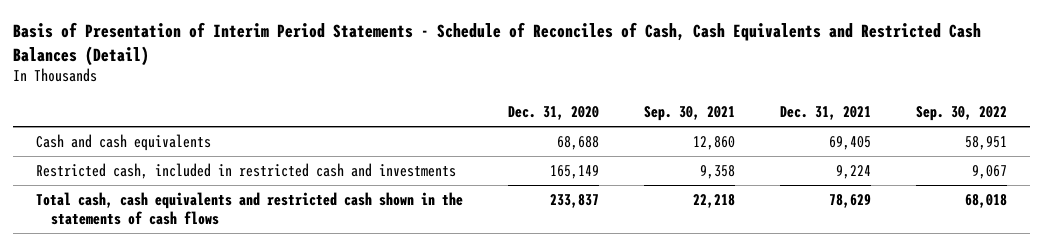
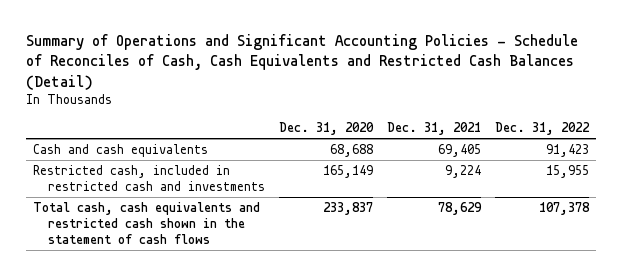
[13,22,982,66] Basis of Presentation of Interim Period Statements - Schedule of Reconciles of Cash, Cash Equivalents and Restricted Cash Balances (Detail) -> [25,33,578,90] Summary of Operations and Significant Accounting Policies - Schedule of Reconciles of Cash, Cash Equivalents and Restricted Cash Balances (Detail)
[643,105,735,121] Sep. 30, 2021 -> none
[916,105,1008,121] Sep. 30, 2022 -> none
none -> [495,122,591,136] Dec. 31, 2022
[35,192,463,225] Total cash, cash equivalents and restricted cash shown in the statements of cash flows -> [32,201,260,244] Total cash, cash equivalents and restricted cash shown in the statement of cash flows

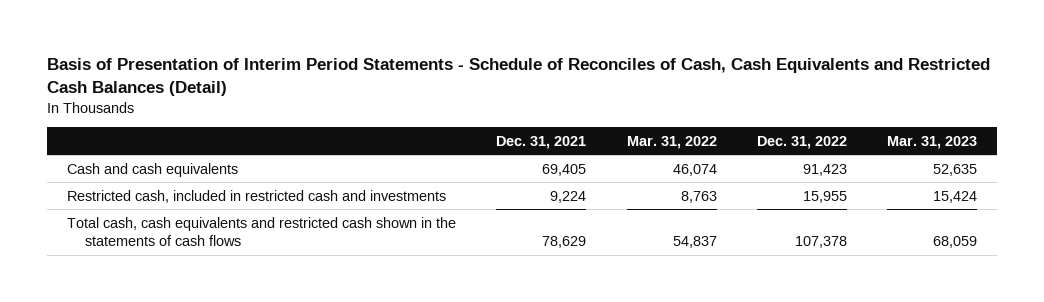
[25,33,578,90] Summary of Operations and Significant Accounting Policies - Schedule of Reconciles of Cash, Cash Equivalents and Restricted Cash Balances (Detail) -> [47,57,991,96] Basis of Presentation of Interim Period Statements - Schedule of Reconciles of Cash, Cash Equivalents and Restricted Cash Balances (Detail)
[278,122,374,136] Dec. 31, 2020 -> none
none -> [626,135,717,149] Mar. 31, 2022
none -> [887,135,978,149] Mar. 31, 2023
[32,201,260,244] Total cash, cash equivalents and restricted cash shown in the statement of cash flows -> [67,216,457,247] Total cash, cash equivalents and restricted cash shown in the statements of cash flows

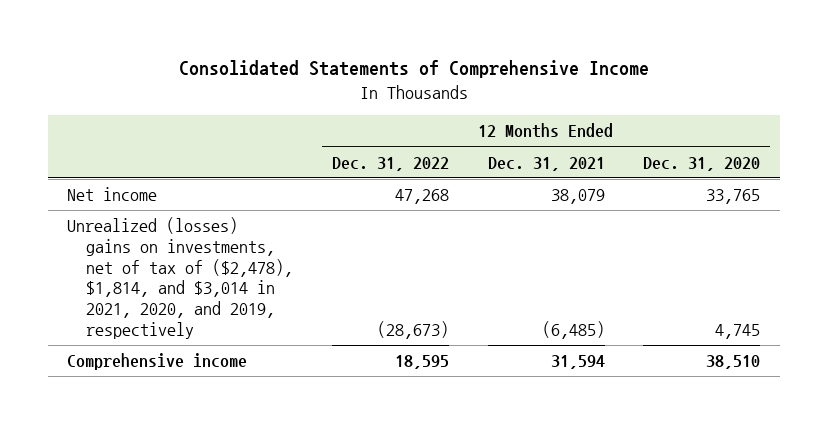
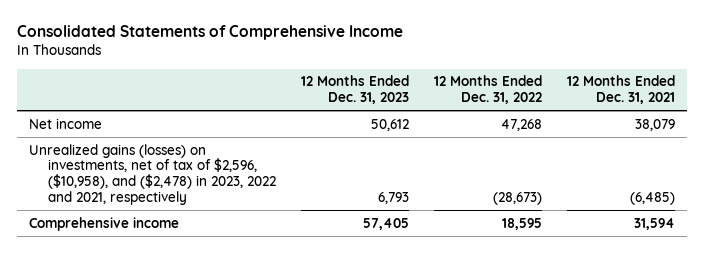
[643,156,761,171] Dec. 31, 2020 -> none
none -> [301,75,410,105] 12 Months Ended Dec. 31, 2023
[67,217,293,339] Unrealized (losses) gains on investments, net of tax of ($2,478), $1,814, and $3,014 in 2021, 2020, and 2019, respectively -> [29,143,277,205] Unrealized gains (losses) on investments, net of tax of $2,596, ($10,958), and ($2,478) in 2023, 2022 and 2021, respectively

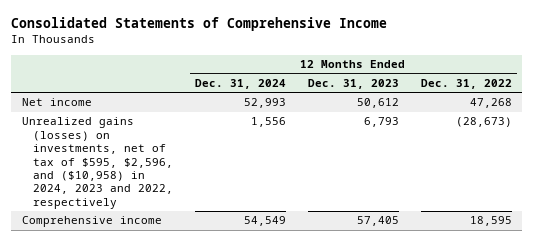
[566,75,675,105] 12 Months Ended Dec. 31, 2021 -> none
none -> [195,78,287,89] Dec. 31, 2024
[29,143,277,205] Unrealized gains (losses) on investments, net of tax of $2,596, ($10,958), and ($2,478) in 2023, 2022 and 2021, respectively -> [21,117,174,209] Unrealized gains (losses) on investments, net of tax of $595, $2,596, and ($10,958) in 2024, 2023 and 2022, respectively

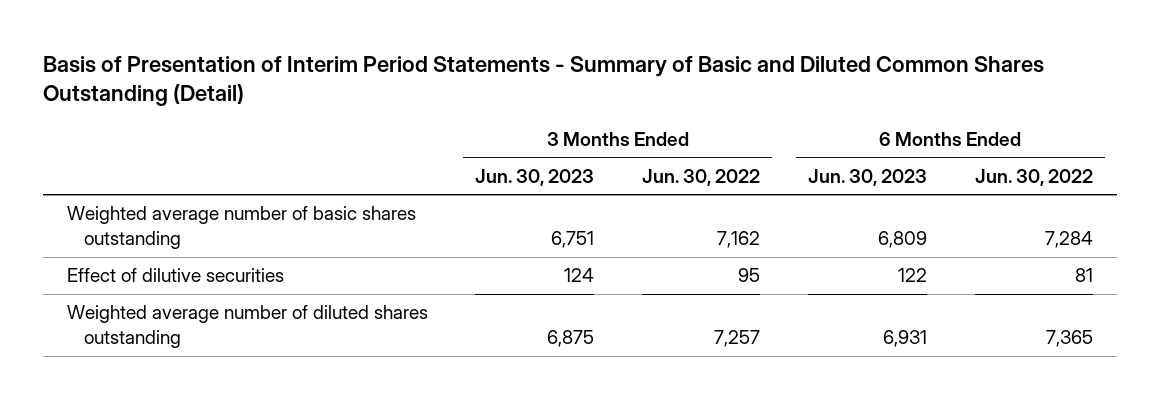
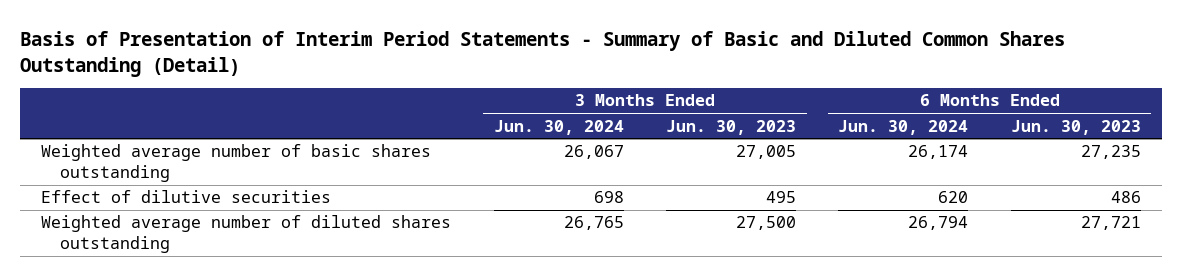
[642,168,761,186] Jun. 30, 2022 -> none
[974,168,1093,186] Jun. 30, 2022 -> none
none -> [493,119,624,135] Jun. 30, 2024
none -> [838,119,969,135] Jun. 30, 2024
[551,230,595,248] 6,751 -> [736,145,797,160] 27,005
[877,230,927,248] 6,809 -> [1080,145,1141,160] 27,235
[564,268,595,283] 124 -> [766,191,797,204] 495
[897,268,927,283] 122 -> [1110,191,1141,204] 486
[547,329,595,347] 6,875 -> [736,216,797,231] 27,500
[882,329,927,347] 6,931 -> [1080,216,1141,231] 27,721

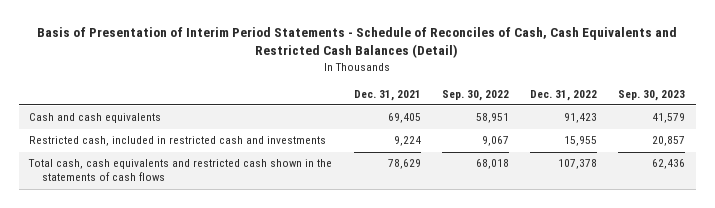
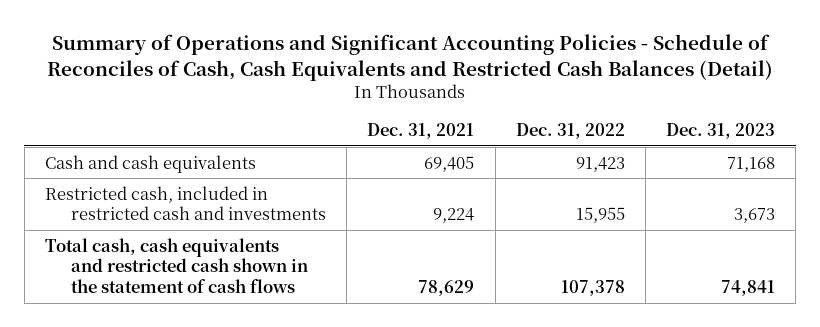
[37,26,678,58] Basis of Presentation of Interim Period Statements - Schedule of Reconciles of Cash, Cash Equivalents and Restricted Cash Balances (Detail) -> [46,33,773,81] Summary of Operations and Significant Accounting Policies - Schedule of Reconciles of Cash, Cash Equivalents and Restricted Cash Balances (Detail)
[441,89,509,101] Sep. 30, 2022 -> none
[618,89,686,101] Sep. 30, 2023 -> none
none -> [665,123,775,140] Dec. 31, 2023
[28,159,333,182] Total cash, cash equivalents and restricted cash shown in the statements of cash flows -> [44,237,309,294] Total cash, cash equivalents and restricted cash shown in the statement of cash flows

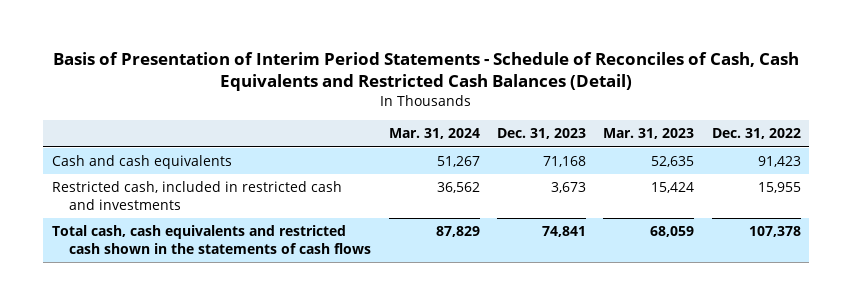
[46,33,773,81] Summary of Operations and Significant Accounting Policies - Schedule of Reconciles of Cash, Cash Equivalents and Restricted Cash Balances (Detail) -> [53,52,800,92] Basis of Presentation of Interim Period Statements - Schedule of Reconciles of Cash, Cash Equivalents and Restricted Cash Balances (Detail)
[367,123,475,140] Dec. 31, 2021 -> none
none -> [388,128,480,140] Mar. 31, 2024
none -> [603,128,695,140] Mar. 31, 2023
[44,237,309,294] Total cash, cash equivalents and restricted cash shown in the statement of cash flows -> [51,225,372,254] Total cash, cash equivalents and restricted cash shown in the statements of cash flows

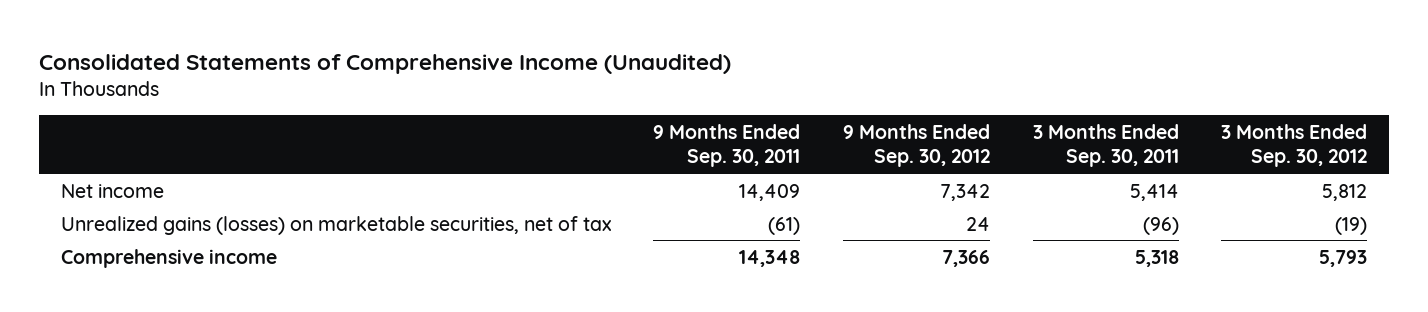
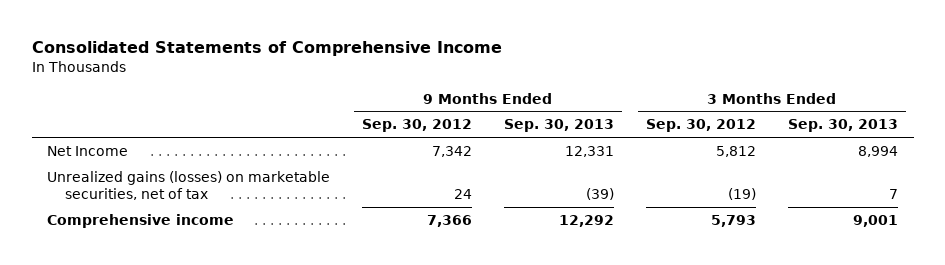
[39,53,732,74] Consolidated Statements of Comprehensive Income (Unaudited) -> [31,41,502,57] Consolidated Statements of Comprehensive Income
[653,123,801,168] 9 Months Ended Sep. 30, 2011 -> none
[1032,123,1179,168] 3 Months Ended Sep. 30, 2011 -> none
none -> [504,119,615,133] Sep. 30, 2013
none -> [787,119,898,133] Sep. 30, 2013
[60,183,164,198] Net income -> [47,145,129,156] Net Income

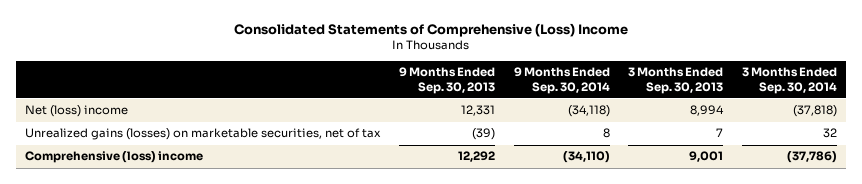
[31,41,502,57] Consolidated Statements of Comprehensive Income -> [234,22,629,37] Consolidated Statements of Comprehensive (Loss) Income
[362,119,473,133] Sep. 30, 2012 -> none
[645,119,756,133] Sep. 30, 2012 -> none
none -> [513,67,610,94] 9 Months Ended Sep. 30, 2014
none -> [741,67,837,94] 3 Months Ended Sep. 30, 2014
[47,145,129,156] Net Income -> [25,105,129,118] Net (loss) income
[47,213,235,228] Comprehensive income -> [25,151,204,164] Comprehensive (loss) income

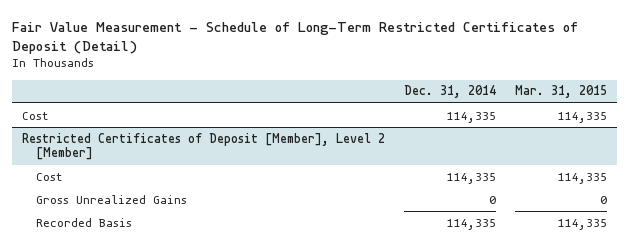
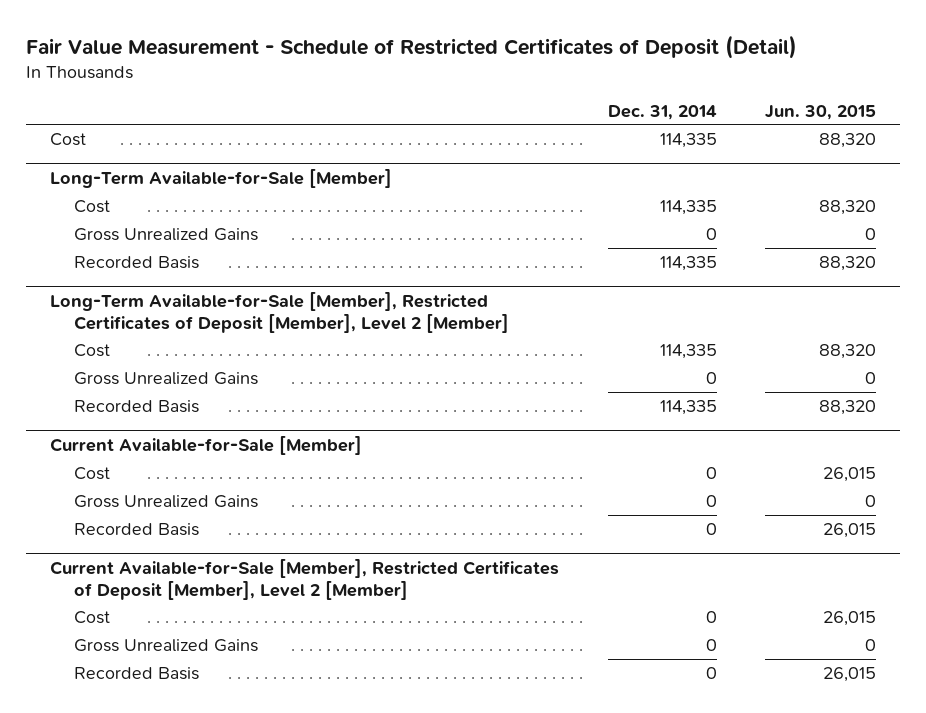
[12,21,579,54] Fair Value Measurement - Schedule of Long-Term Restricted Certificates of Deposit (Detail) -> [25,35,797,60] Fair Value Measurement - Schedule of Restricted Certificates of Deposit (Detail)
[515,85,608,99] Mar. 31, 2015 -> none
none -> [765,104,877,120] Jun. 30, 2015
[21,132,385,161] Restricted Certificates of Deposit [Member], Level 2 [Member] -> none
none -> [50,168,393,188] Long-Term Available-for-Sale [Member]
none -> [50,291,509,333] Long-Term Available-for-Sale [Member], Restricted Certificates of Deposit [Member], Level 2 [Member]
none -> [73,344,110,358] Cost
none -> [73,372,258,386] Gross Unrealized Gains
none -> [73,400,199,414] Recorded Basis
none -> [50,435,363,455] Current Available-for-Sale [Member]
none -> [73,467,110,481] Cost
none -> [73,495,258,509] Gross Unrealized Gains
none -> [73,523,199,537] Recorded Basis
none -> [50,558,560,600] Current Available-for-Sale [Member], Restricted Certificates of Deposit [Member], Level 2 [Member]
none -> [73,611,110,625] Cost
none -> [73,639,258,653] Gross Unrealized Gains
none -> [73,667,199,681] Recorded Basis

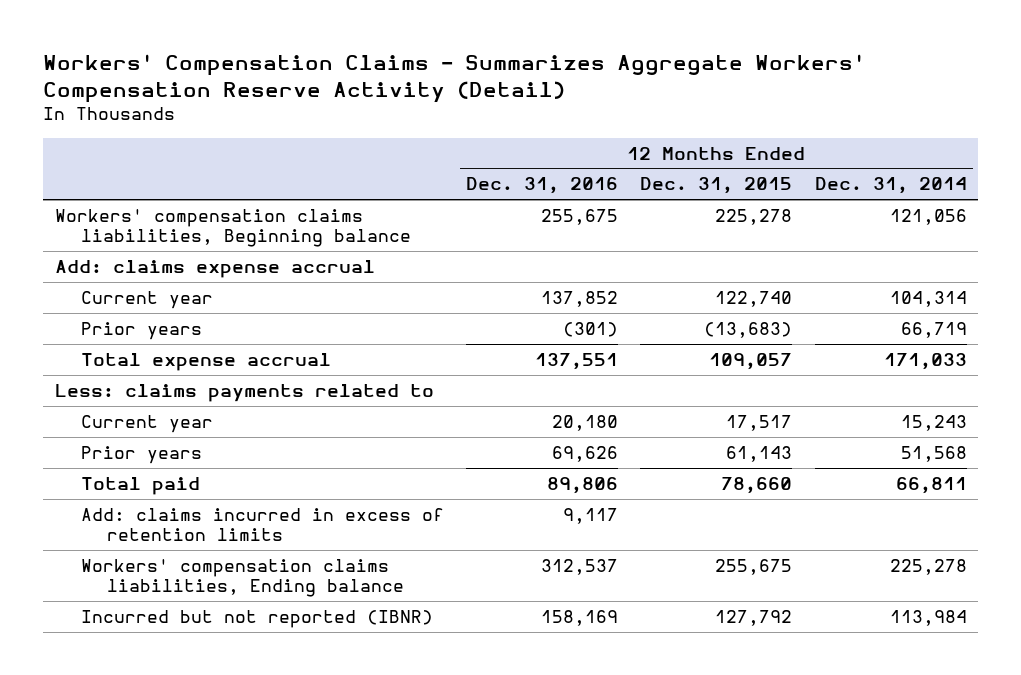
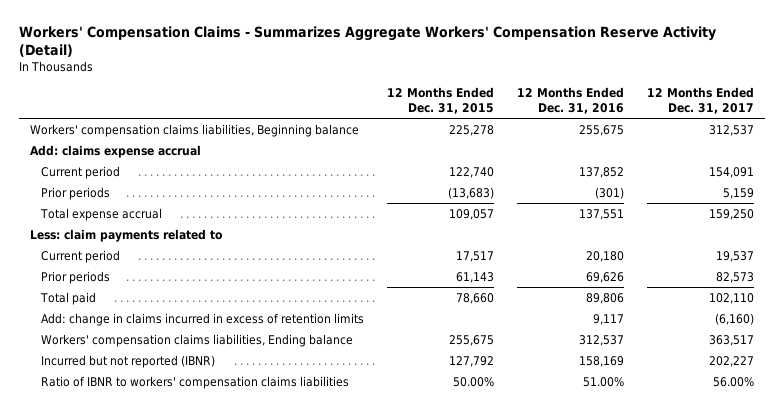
[814,177,967,195] Dec. 31, 2014 -> none
none -> [646,87,754,114] 12 Months Ended Dec. 31, 2017
[80,290,213,309] Current year -> [40,165,120,179] Current period
[80,321,202,340] Prior years -> [40,186,110,200] Prior periods
[54,383,434,402] Less: claims payments related to -> [30,228,223,242] Less: claim payments related to
[80,414,213,433] Current year -> [40,249,120,263] Current period
[80,445,202,464] Prior years -> [40,270,110,284] Prior periods
[80,507,444,542] Add: claims incurred in excess of retention limits -> [40,312,364,326] Add: change in claims incurred in excess of retention limits
none -> [40,375,349,389] Ratio of IBNR to workers' compensation claims liabilities

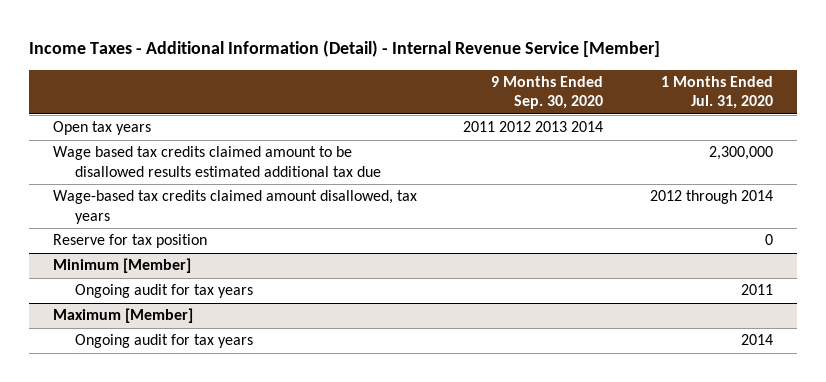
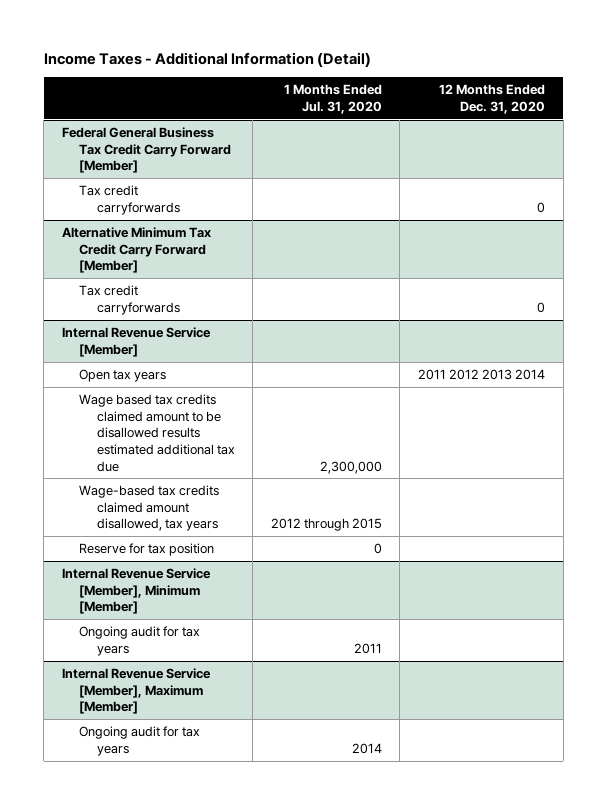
[29,39,661,57] Income Taxes - Additional Information (Detail) - Internal Revenue Service [Member] -> [43,52,371,68] Income Taxes - Additional Information (Detail)
[491,76,604,110] 9 Months Ended Sep. 30, 2020 -> none
none -> [439,84,546,114] 12 Months Ended Dec. 31, 2020
none -> [62,127,232,174] Federal General Business Tax Credit Carry Forward [Member]
none -> [79,185,180,215] Tax credit carryforwards
none -> [62,227,212,274] Alternative Minimum Tax Credit Carry Forward [Member]
none -> [79,285,180,315] Tax credit carryforwards
none -> [62,327,212,357] Internal Revenue Service [Member]
[650,190,774,205] 2012 through 2014 -> [270,518,382,532] 2012 through 2015
[52,258,191,274] Minimum [Member] -> none
none -> [62,568,212,615] Internal Revenue Service [Member], Minimum [Member]
[52,308,193,324] Maximum [Member] -> none
none -> [62,668,212,715] Internal Revenue Service [Member], Maximum [Member]

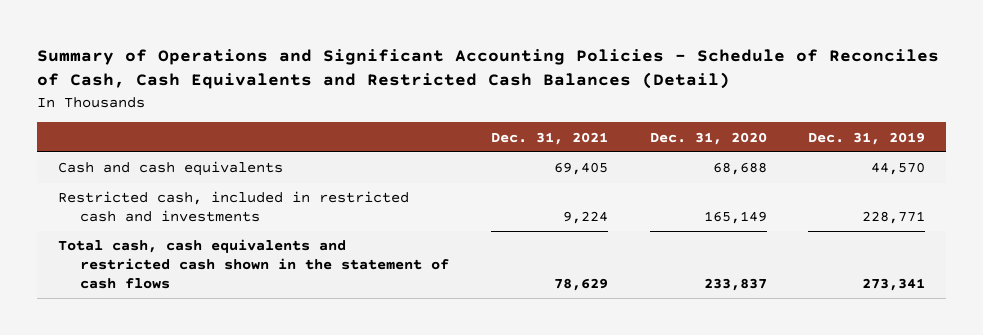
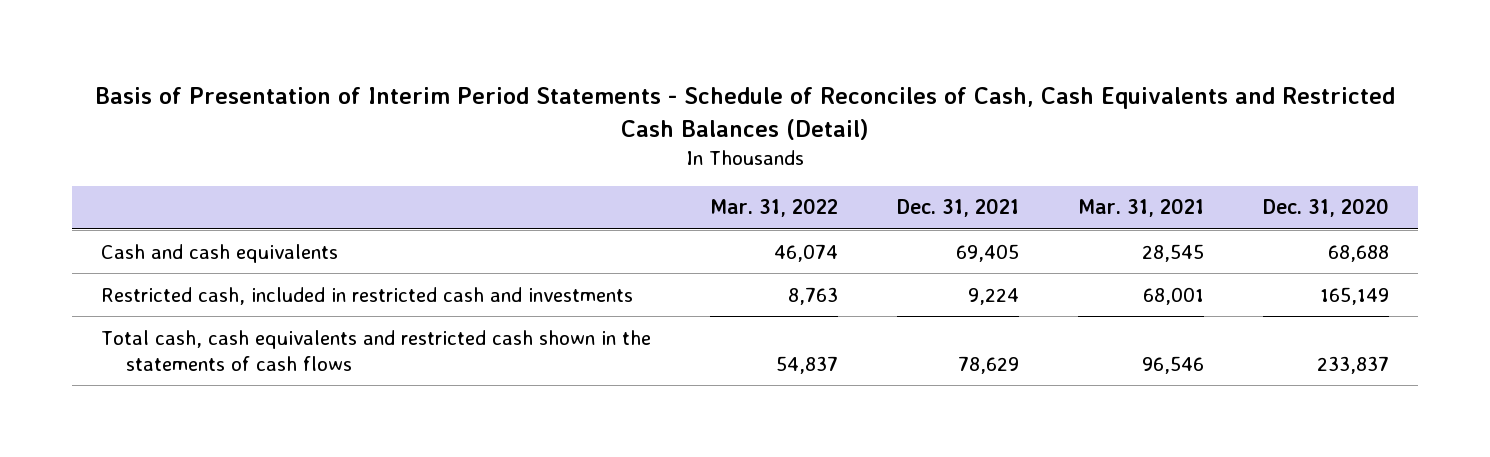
[36,49,939,90] Summary of Operations and Significant Accounting Policies - Schedule of Reconciles of Cash, Cash Equivalents and Restricted Cash Balances (Detail) -> [95,87,1396,140] Basis of Presentation of Interim Period Statements - Schedule of Reconciles of Cash, Cash Equivalents and Restricted Cash Balances (Detail)
[808,131,926,145] Dec. 31, 2019 -> none
none -> [710,198,839,218] Mar. 31, 2022
none -> [1077,198,1204,218] Mar. 31, 2021
[57,239,450,289] Total cash, cash equivalents and restricted cash shown in the statement of cash flows -> [101,329,652,371] Total cash, cash equivalents and restricted cash shown in the statements of cash flows

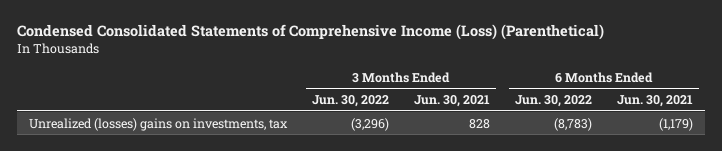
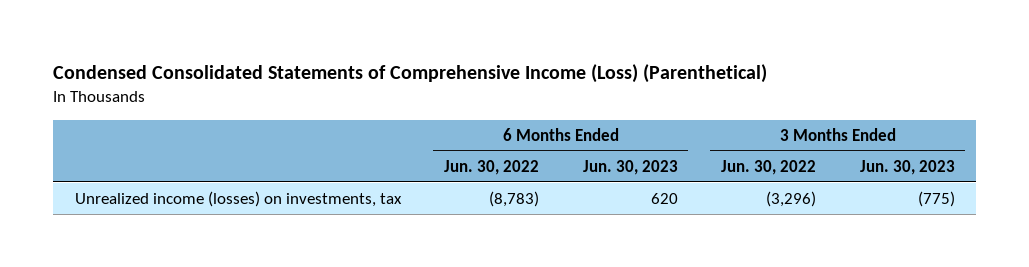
[414,95,491,108] Jun. 30, 2021 -> none
[616,95,693,108] Jun. 30, 2021 -> none
none -> [582,159,678,175] Jun. 30, 2023
none -> [859,159,955,175] Jun. 30, 2023
[29,117,289,131] Unrealized (losses) gains on investments, tax -> [74,191,402,208] Unrealized income (losses) on investments, tax

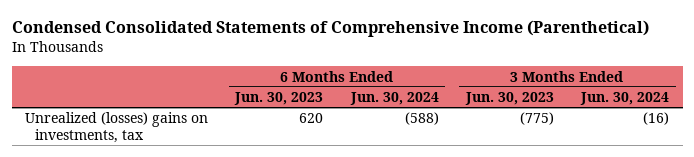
[52,64,767,84] Condensed Consolidated Statements of Comprehensive Income (Loss) (Parenthetical) -> [11,20,649,38] Condensed Consolidated Statements of Comprehensive Income (Parenthetical)
[444,159,540,175] Jun. 30, 2022 -> none
[721,159,817,175] Jun. 30, 2022 -> none
none -> [349,91,439,105] Jun. 30, 2024
none -> [579,91,669,105] Jun. 30, 2024
[74,191,402,208] Unrealized income (losses) on investments, tax -> [25,112,209,144] Unrealized (losses) gains on investments, tax

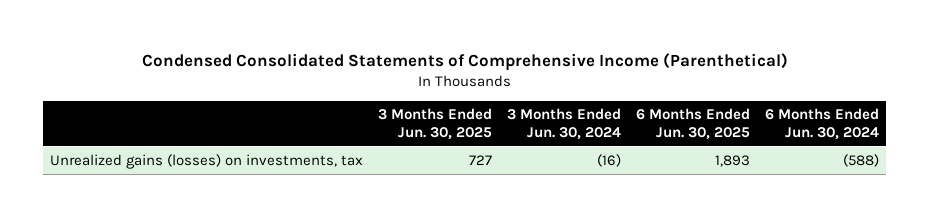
[234,91,324,105] Jun. 30, 2023 -> none
[464,91,554,105] Jun. 30, 2023 -> none
none -> [378,108,493,140] 3 Months Ended Jun. 30, 2025
none -> [636,108,751,140] 6 Months Ended Jun. 30, 2025
[25,112,209,144] Unrealized (losses) gains on investments, tax -> [50,154,364,170] Unrealized gains (losses) on investments, tax

